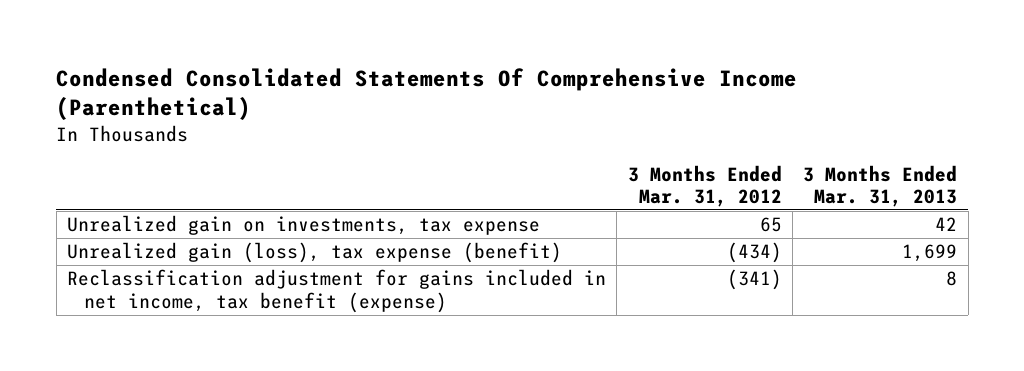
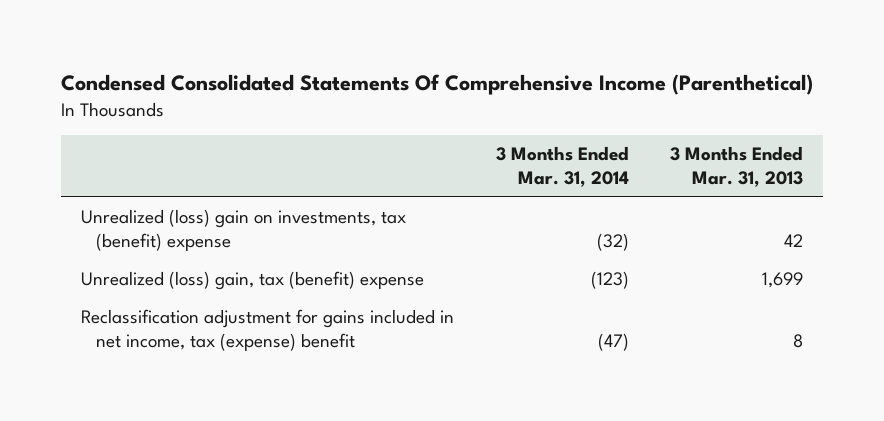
[627,164,782,207] 3 Months Ended Mar. 31, 2012 -> none
none -> [495,146,629,188] 3 Months Ended Mar. 31, 2014
[67,215,541,236] Unrealized gain on investments, tax expense -> [81,209,407,252] Unrealized (loss) gain on investments, tax (benefit) expense
[67,242,563,264] Unrealized gain (loss), tax expense (benefit) -> [81,271,425,291] Unrealized (loss) gain, tax (benefit) expense
[67,269,607,313] Reclassification adjustment for gains included in net income, tax benefit (expense) -> [81,309,455,352] Reclassification adjustment for gains included in net income, tax (expense) benefit

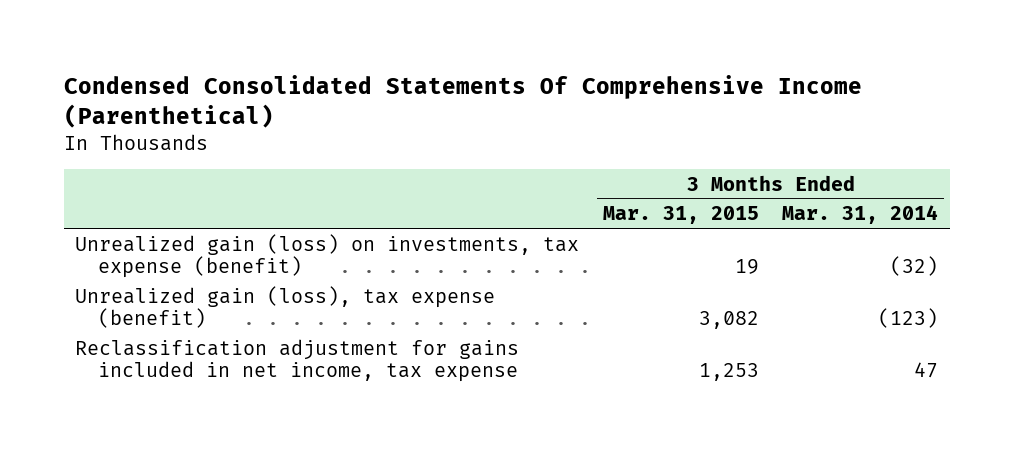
[669,146,803,188] 3 Months Ended Mar. 31, 2013 -> none
none -> [602,206,759,225] Mar. 31, 2015
[81,209,407,252] Unrealized (loss) gain on investments, tax (benefit) expense -> [75,233,580,279] Unrealized gain (loss) on investments, tax expense (benefit)
[81,271,425,291] Unrealized (loss) gain, tax (benefit) expense -> [75,285,496,329] Unrealized gain (loss), tax expense (benefit)
[81,309,455,352] Reclassification adjustment for gains included in net income, tax (expense) benefit -> [75,338,520,383] Reclassification adjustment for gains included in net income, tax expense
[597,333,629,352] (47) -> [914,362,939,379] 47

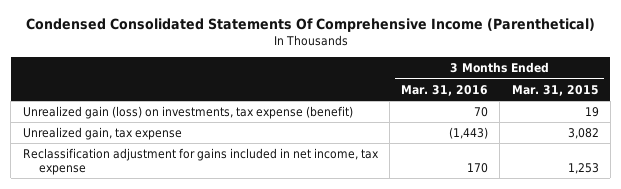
[782,205,939,225] Mar. 31, 2014 -> none
none -> [401,84,489,96] Mar. 31, 2016
[75,285,496,329] Unrealized gain (loss), tax expense (benefit) -> [22,127,182,141] Unrealized gain, tax expense

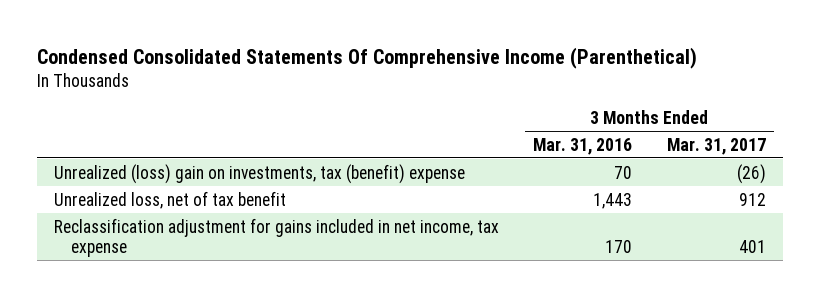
[511,84,599,96] Mar. 31, 2015 -> none
none -> [666,137,766,155] Mar. 31, 2017
[22,106,353,120] Unrealized gain (loss) on investments, tax expense (benefit) -> [53,163,465,184] Unrealized (loss) gain on investments, tax (benefit) expense
[22,127,182,141] Unrealized gain, tax expense -> [53,190,286,209] Unrealized loss, net of tax benefit
[449,127,489,140] (1,443) -> [593,192,633,209] 1,443

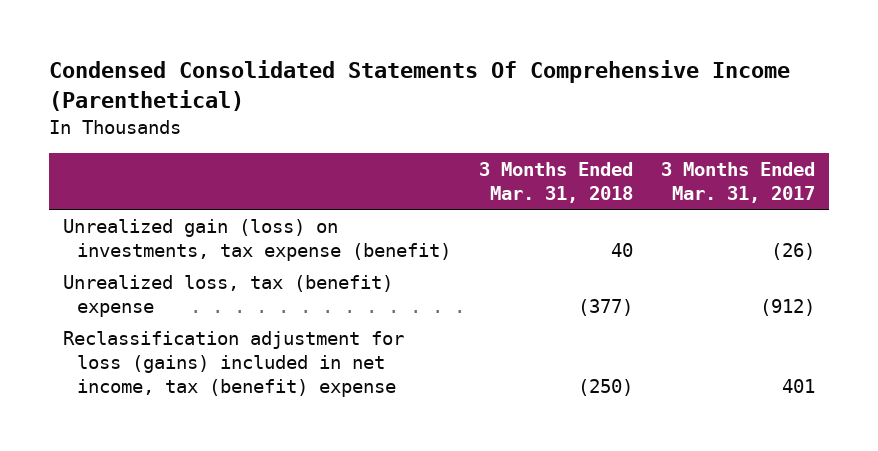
[533,137,633,155] Mar. 31, 2016 -> none
none -> [479,162,634,204] 3 Months Ended Mar. 31, 2018
[53,163,465,184] Unrealized (loss) gain on investments, tax (benefit) expense -> [62,219,452,262] Unrealized gain (loss) on investments, tax expense (benefit)
[53,190,286,209] Unrealized loss, net of tax benefit -> [62,275,393,318] Unrealized loss, tax (benefit) expense
[738,192,766,206] 912 -> [760,299,816,317] (912)
[53,217,499,258] Reclassification adjustment for gains included in net income, tax expense -> [62,331,404,398] Reclassification adjustment for loss (gains) included in net income, tax (benefit) expense

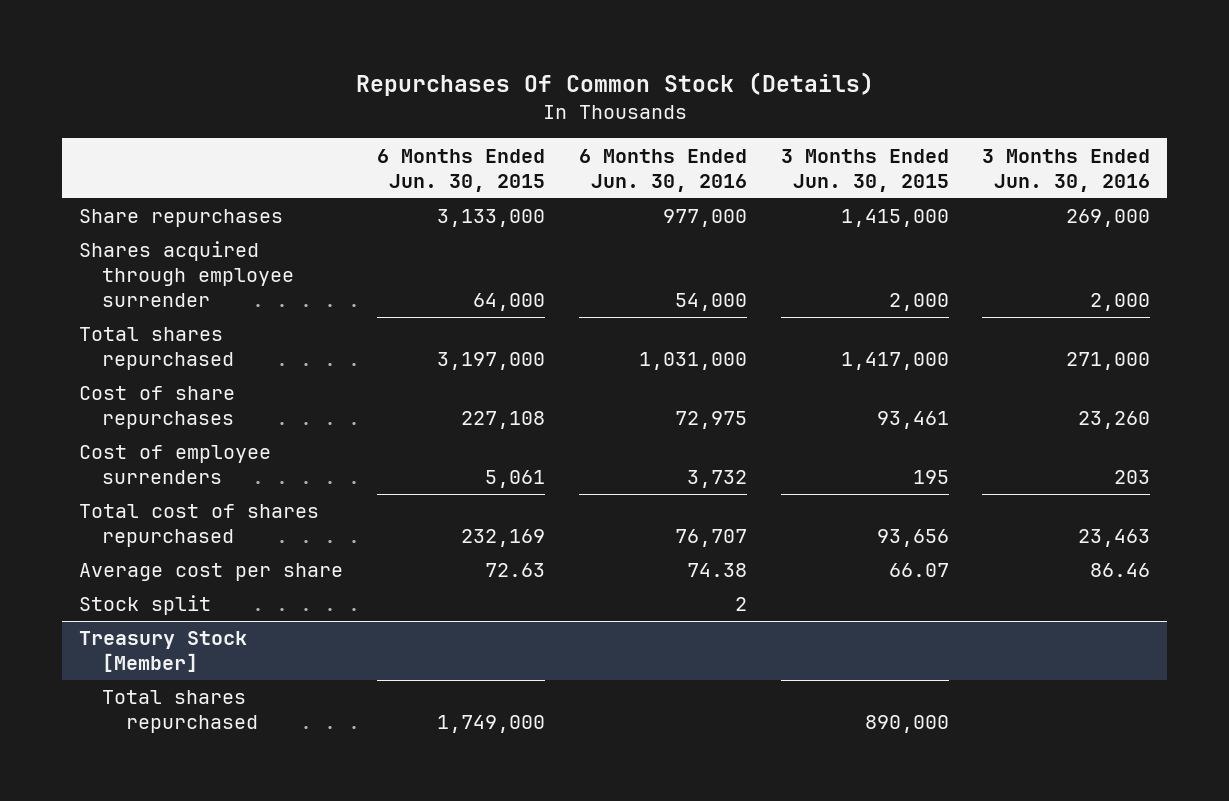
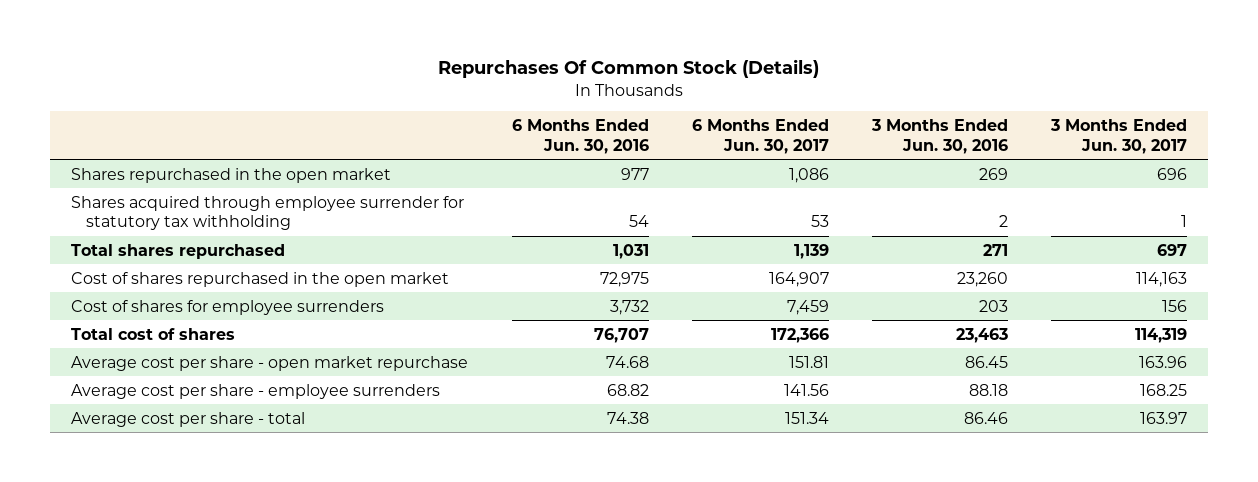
[376,148,545,192] 6 Months Ended Jun. 30, 2015 -> none
[780,148,949,192] 3 Months Ended Jun. 30, 2015 -> none
none -> [691,119,829,154] 6 Months Ended Jun. 30, 2017
none -> [1049,119,1187,154] 3 Months Ended Jun. 30, 2017
[78,209,283,228] Share repurchases -> none
[78,595,211,616] Stock split -> none
[78,631,247,673] Treasury Stock [Member] -> none
[102,690,258,734] Total shares repurchased -> none
none -> [71,167,392,183] Shares repurchased in the open market
[78,241,295,308] Shares acquired through employee surrender -> [71,195,465,231] Shares acquired through employee surrender for statutory tax withholding
[674,293,747,312] 54,000 -> [628,215,649,228] 54
[1090,293,1151,312] 2,000 -> [998,215,1008,228] 2
[638,352,747,371] 1,031,000 -> [612,243,649,259] 1,031
[1066,352,1151,371] 271,000 -> [982,243,1008,256] 271
[78,386,235,430] Cost of share repurchases -> [71,271,450,287] Cost of shares repurchased in the open market
[78,445,271,485] Cost of employee surrenders -> [71,299,385,315] Cost of shares for employee surrenders
[78,504,319,548] Total cost of shares repurchased -> [71,327,236,340] Total cost of shares
none -> [71,355,469,371] Average cost per share - open market repurchase
none -> [71,383,441,399] Average cost per share - employee surrenders
[78,563,343,582] Average cost per share -> [71,411,306,427] Average cost per share - total

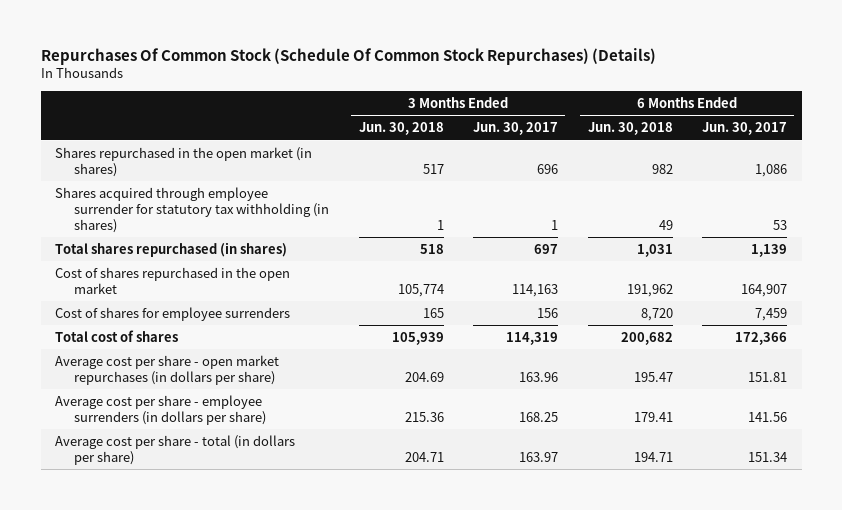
[438,59,820,79] Repurchases Of Common Stock (Details) -> [40,47,656,65] Repurchases Of Common Stock (Schedule Of Common Stock Repurchases) (Details)
[511,119,649,154] 6 Months Ended Jun. 30, 2016 -> none
[870,119,1008,154] 3 Months Ended Jun. 30, 2016 -> none
none -> [358,122,444,136] Jun. 30, 2018
none -> [587,122,673,136] Jun. 30, 2018
[71,167,392,183] Shares repurchased in the open market -> [55,146,313,177] Shares repurchased in the open market (in shares)
[71,195,465,231] Shares acquired through employee surrender for statutory tax withholding -> [55,186,330,233] Shares acquired through employee surrender for statutory tax withholding (in shares)
[71,243,286,259] Total shares repurchased -> [55,241,288,257] Total shares repurchased (in shares)
[71,355,469,371] Average cost per share - open market repurchase -> [55,354,280,385] Average cost per share - open market repurchases (in dollars per share)
[71,383,441,399] Average cost per share - employee surrenders -> [55,394,267,425] Average cost per share - employee surrenders (in dollars per share)
[71,411,306,427] Average cost per share - total -> [55,434,296,465] Average cost per share - total (in dollars per share)

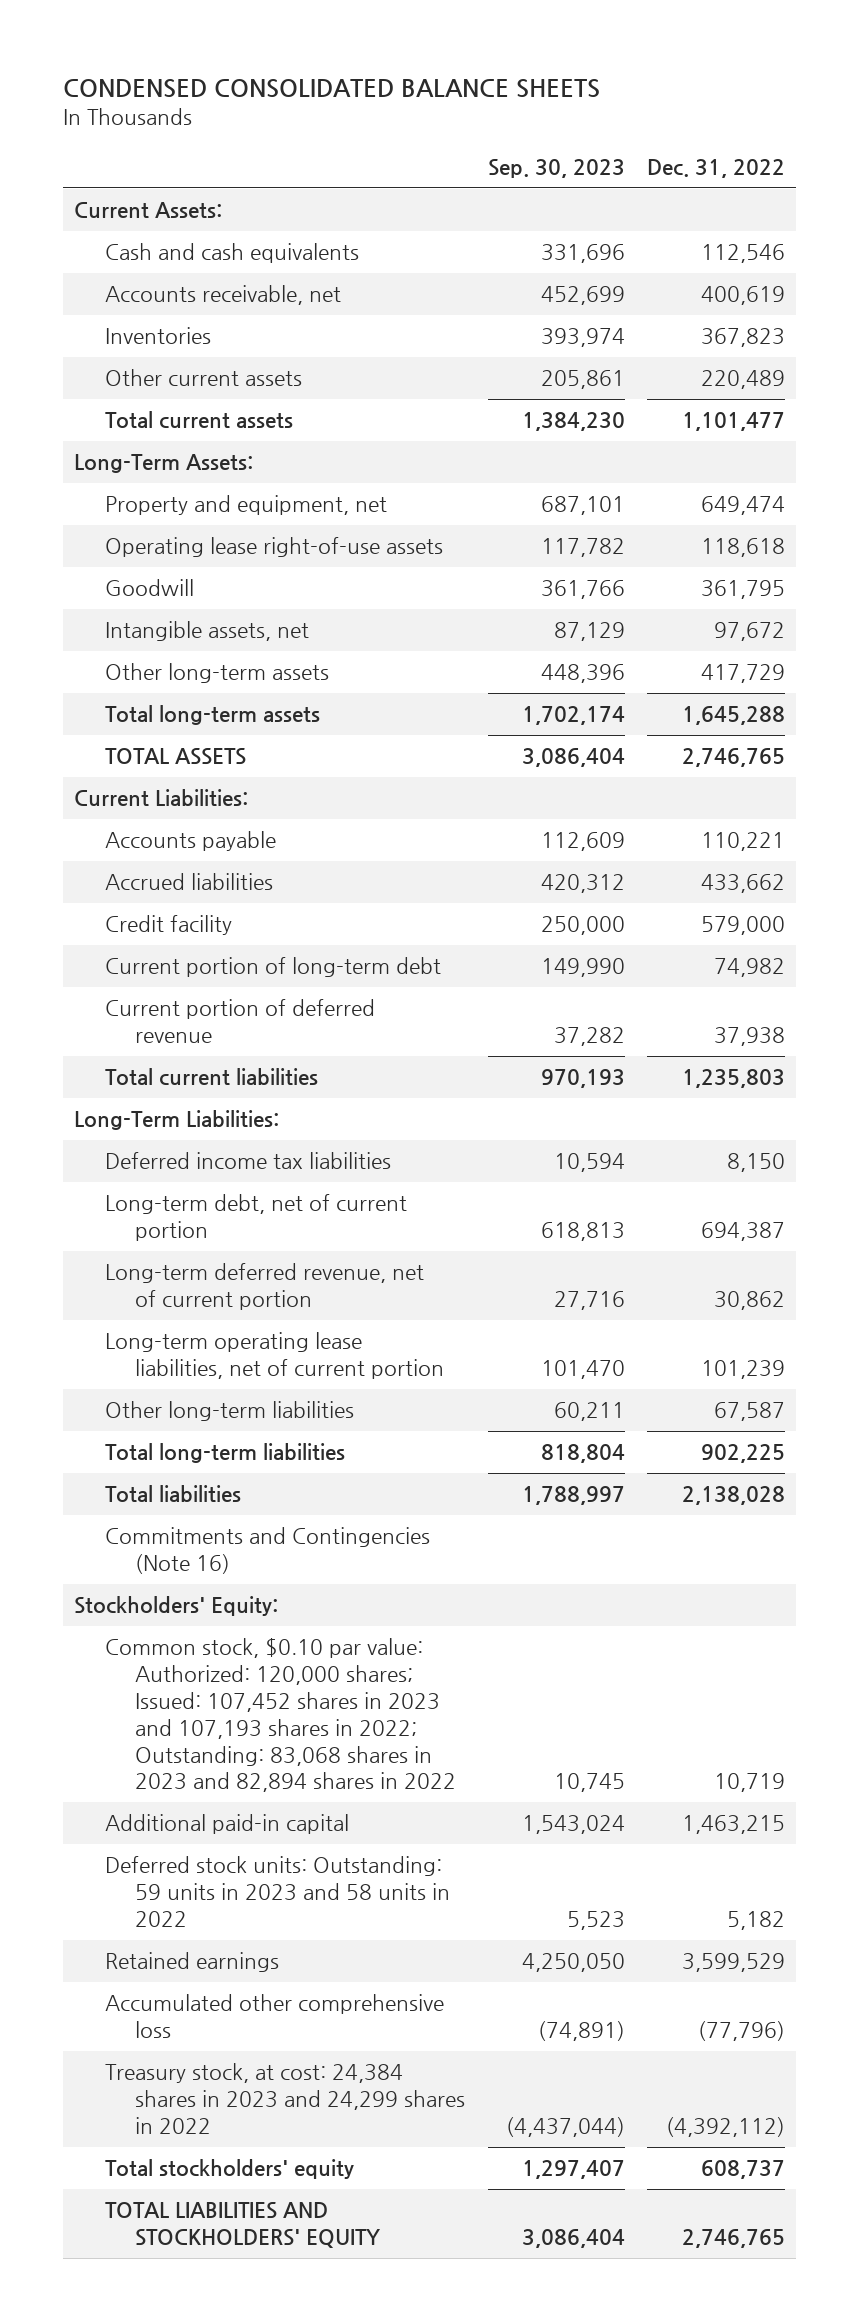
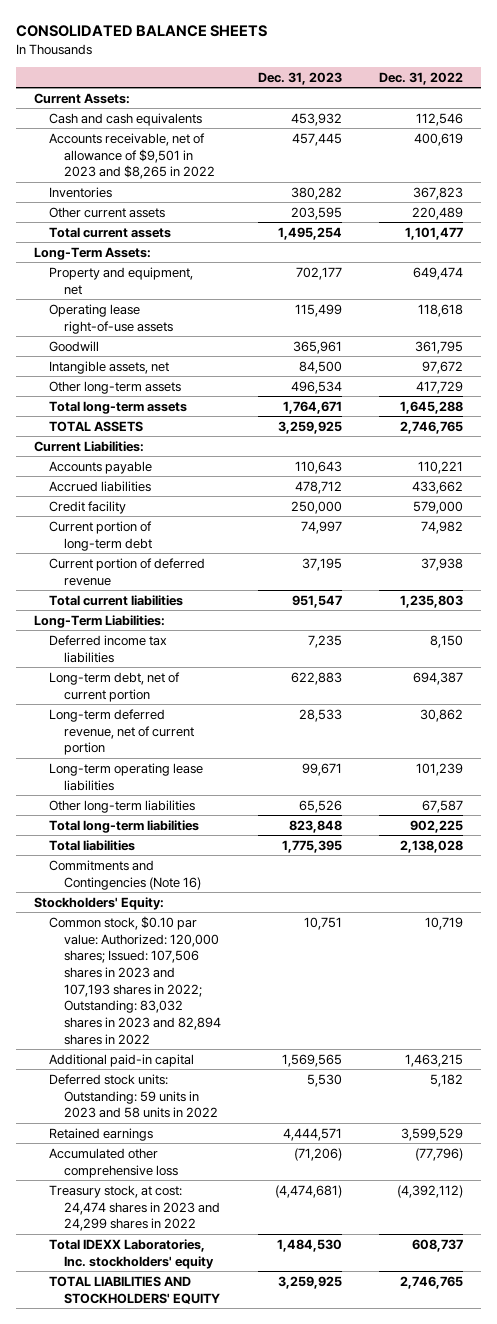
[63,78,601,98] CONDENSED CONSOLIDATED BALANCE SHEETS -> [15,25,267,38] CONSOLIDATED BALANCE SHEETS
[487,158,625,178] Sep. 30, 2023 -> none
none -> [258,71,343,85] Dec. 31, 2023
[104,285,341,306] Accounts receivable, net -> [49,132,216,180] Accounts receivable, net of allowance of $9,501 in 2023 and $8,265 in 2022
[104,1332,445,1380] Long-term operating lease liabilities, net of current portion -> [49,762,204,791] Long-term operating lease liabilities
[104,1638,457,1793] Common stock, $0.10 par value: Authorized: 120,000 shares; Issued: 107,452 shares in 2023 and 107,193 shares in 2022; Outstanding: 83,068 shares in 2023 and 82,894 shares in 2022 -> [49,915,222,1045] Common stock, $0.10 par value: Authorized: 120,000 shares; Issued: 107,506 shares in 2023 and 107,193 shares in 2022; Outstanding: 83,032 shares in 2023 and 82,894 shares in 2022
[104,2063,466,2135] Treasury stock, at cost: 24,384 shares in 2023 and 24,299 shares in 2022 -> [49,1184,221,1232] Treasury stock, at cost: 24,474 shares in 2023 and 24,299 shares in 2022
[104,2159,354,2180] Total stockholders' equity -> [49,1238,215,1269] Total IDEXX Laboratories, Inc. stockholders' equity

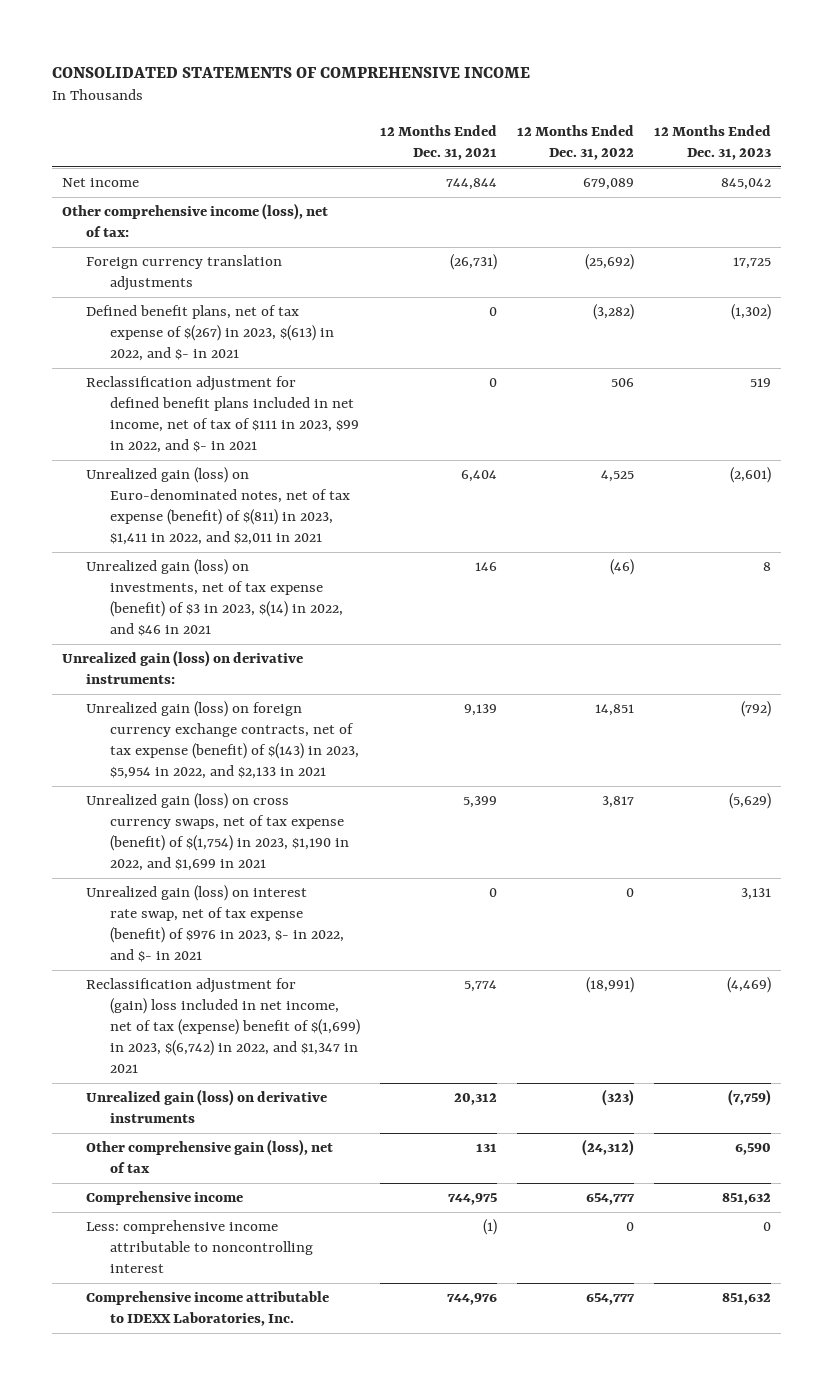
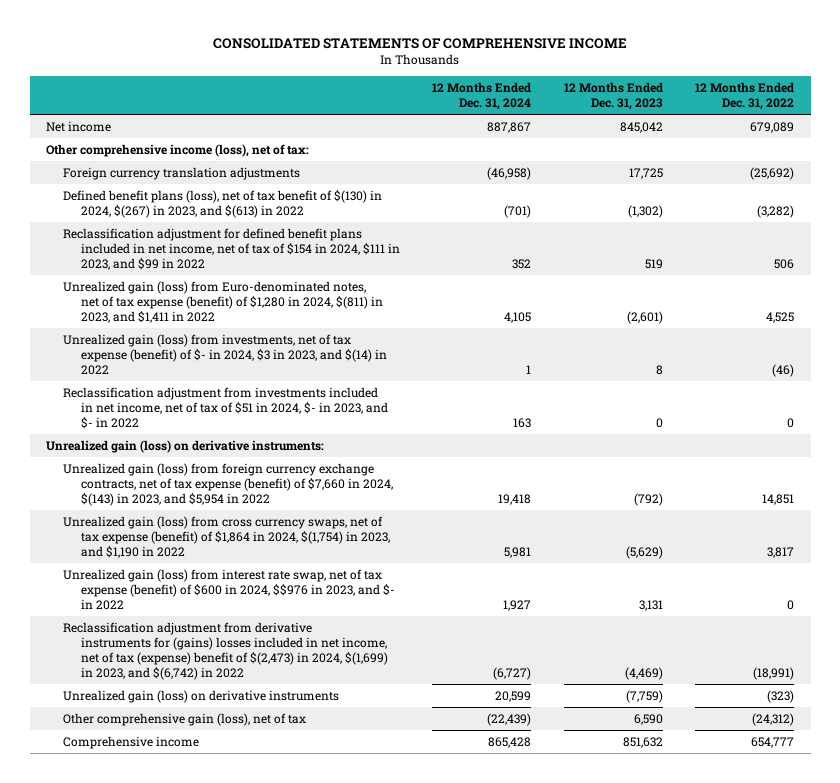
[380,125,498,161] 12 Months Ended Dec. 31, 2021 -> none
none -> [432,81,532,111] 12 Months Ended Dec. 31, 2024
[86,305,335,362] Defined benefit plans, net of tax expense of $(267) in 2023, $(613) in 2022, and $- in 2021 -> [63,189,383,218] Defined benefit plans (loss), net of tax benefit of $(130) in 2024, $(267) in 2023, and $(613) in 2022
[86,376,360,454] Reclassification adjustment for defined benefit plans included in net income, net of tax of $111 in 2023, $99 in 2022, and $- in 2021 -> [63,227,400,270] Reclassification adjustment for defined benefit plans included in net income, net of tax of $154 in 2024, $111 in 2023, and $99 in 2022
[86,467,351,546] Unrealized gain (loss) on Euro-denominated notes, net of tax expense (benefit) of $(811) in 2023, $1,411 in 2022, and $2,011 in 2021 -> [63,280,383,323] Unrealized gain (loss) from Euro-denominated notes, net of tax expense (benefit) of $1,280 in 2024, $(811) in 2023, and $1,411 in 2022
[86,559,344,637] Unrealized gain (loss) on investments, net of tax expense (benefit) of $3 in 2023, $(14) in 2022, and $46 in 2021 -> [63,333,387,375] Unrealized gain (loss) from investments, net of tax expense (benefit) of $- in 2024, $3 in 2023, and $(14) in 2022
none -> [63,386,388,429] Reclassification adjustment from investments included in net income, net of tax of $51 in 2024, $- in 2023, and $- in 2022
[86,701,360,780] Unrealized gain (loss) on foreign currency exchange contracts, net of tax expense (benefit) of $(143) in 2023, $5,954 in 2022, and $2,133 in 2021 -> [63,462,393,506] Unrealized gain (loss) from foreign currency exchange contracts, net of tax expense (benefit) of $7,660 in 2024, $(143) in 2023, and $5,954 in 2022
[86,793,350,872] Unrealized gain (loss) on cross currency swaps, net of tax expense (benefit) of $(1,754) in 2023, $1,190 in 2022, and $1,699 in 2021 -> [63,515,390,558] Unrealized gain (loss) from cross currency swaps, net of tax expense (benefit) of $1,864 in 2024, $(1,754) in 2023, and $1,190 in 2022
[86,885,345,963] Unrealized gain (loss) on interest rate swap, net of tax expense (benefit) of $976 in 2023, $- in 2022, and $- in 2021 -> [63,568,395,610] Unrealized gain (loss) from interest rate swap, net of tax expense (benefit) of $600 in 2024, $$976 in 2023, and $- in 2022
[86,978,361,1073] Reclassification adjustment for (gain) loss included in net income, net of tax (expense) benefit of $(1,699) in 2023, $(6,742) in 2022, and $1,347 in 2021 -> [63,621,388,681] Reclassification adjustment from derivative instruments for (gains) losses included in net income, net of tax (expense) benefit of $(2,473) in 2024, $(1,699) in 2023, and $(6,742) in 2022
[86,1220,314,1274] Less: comprehensive income attributable to noncontrolling interest -> none
[86,1291,330,1327] Comprehensive income attributable to IDEXX Laboratories, Inc. -> none

